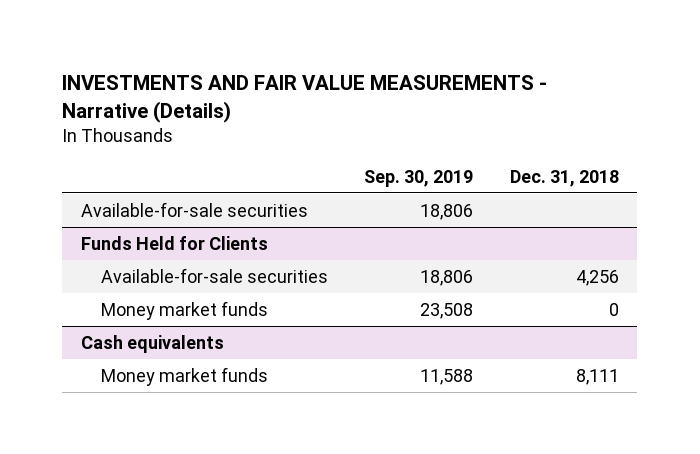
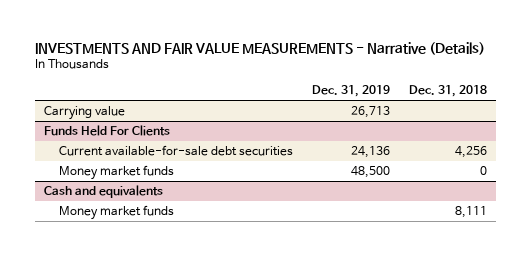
[364,169,474,187] Sep. 30, 2019 -> none
none -> [312,85,391,98] Dec. 31, 2019
[80,201,308,217] Available-for-sale securities -> none
none -> [44,106,126,121] Carrying value
[80,235,268,250] Funds Held for Clients -> [44,125,171,137] Funds Held For Clients
[100,267,328,283] Available-for-sale securities -> [59,145,294,157] Current available-for-sale debt securities
[80,334,224,353] Cash equivalents -> [44,185,164,199] Cash and equivalents

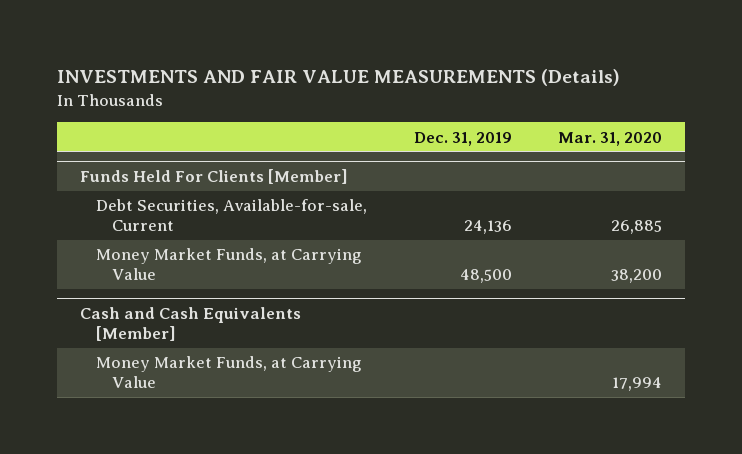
[34,41,485,55] INVESTMENTS AND FAIR VALUE MEASUREMENTS - Narrative (Details) -> [57,69,621,87] INVESTMENTS AND FAIR VALUE MEASUREMENTS (Details)
[409,85,488,98] Dec. 31, 2018 -> none
none -> [557,131,662,146] Mar. 31, 2020
[44,106,126,121] Carrying value -> none
[44,125,171,137] Funds Held For Clients -> [80,169,349,185] Funds Held For Clients [Member]
[59,145,294,157] Current available-for-sale debt securities -> [96,199,368,232] Debt Securities, Available-for-sale, Current
[59,165,175,181] Money market funds -> [96,248,363,281] Money Market Funds, at Carrying Value
[44,185,164,199] Cash and equivalents -> [80,307,302,341] Cash and Cash Equivalents [Member]
[59,205,175,221] Money market funds -> [96,356,363,389] Money Market Funds, at Carrying Value

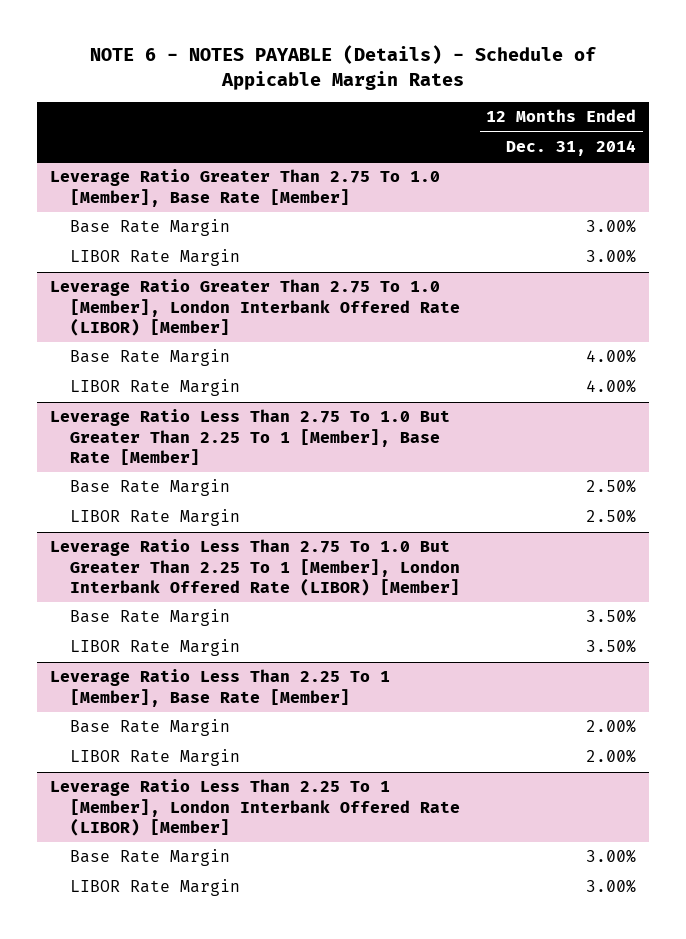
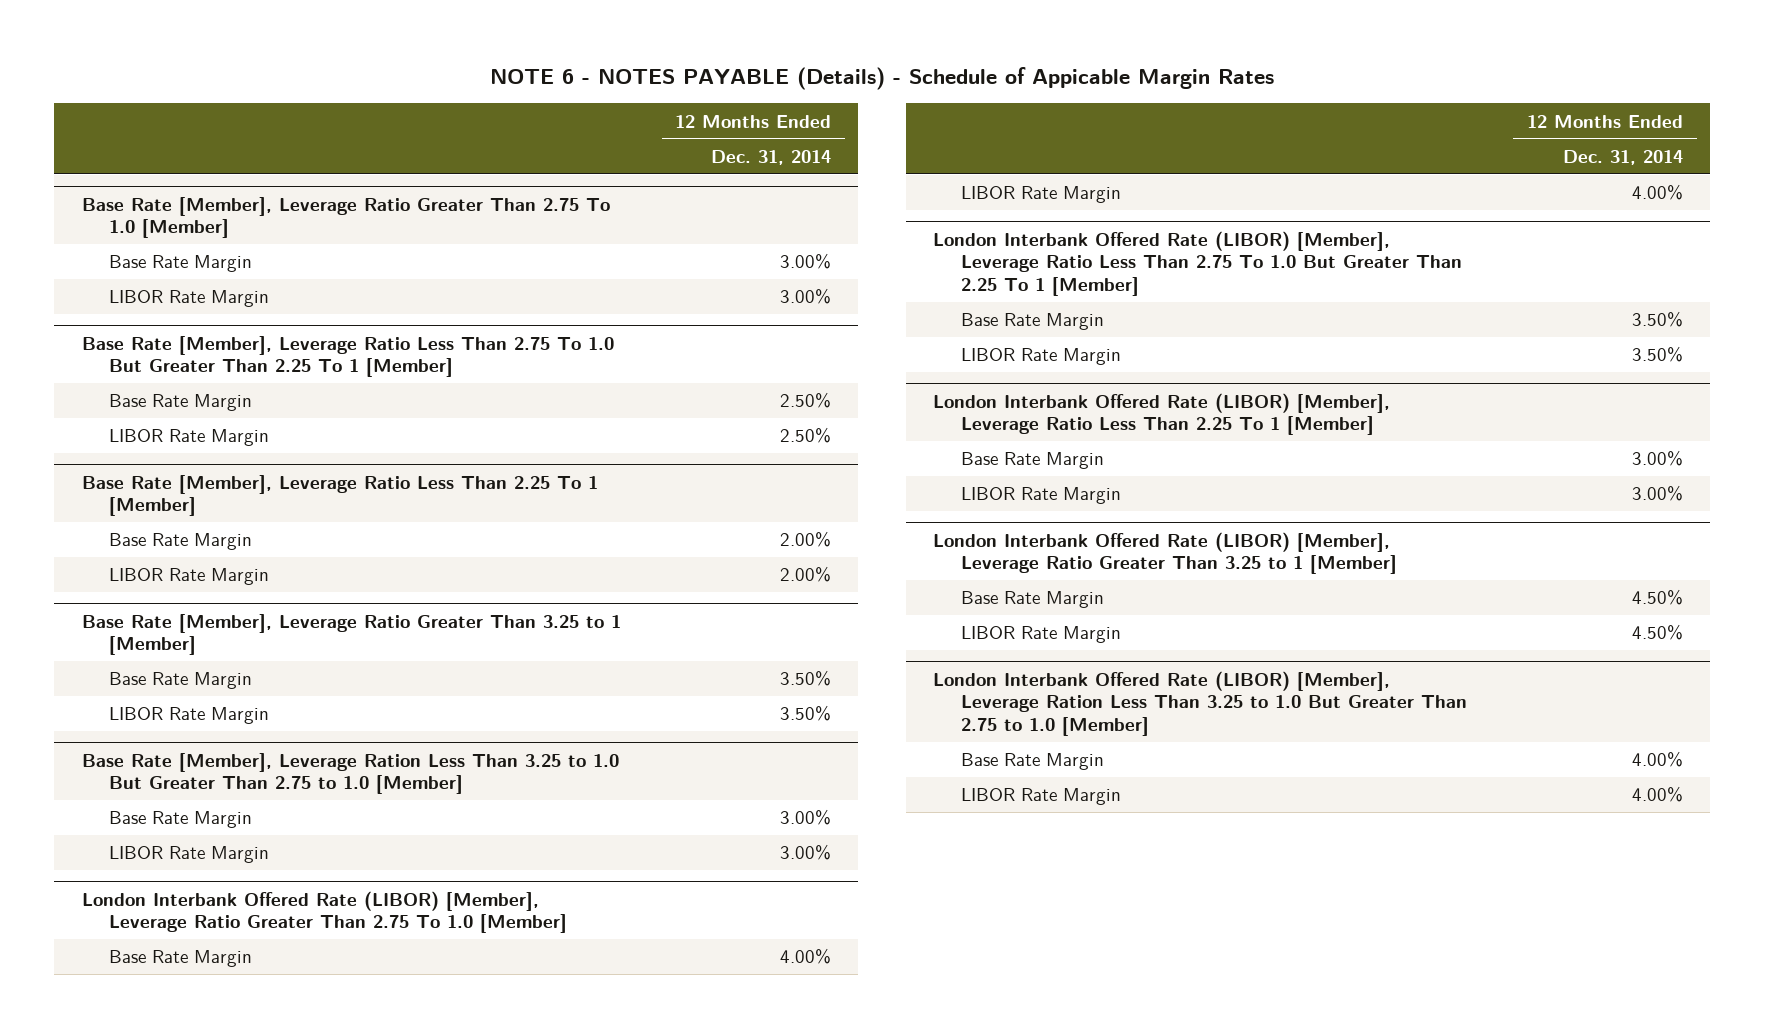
[49,169,440,207] Leverage Ratio Greater Than 2.75 To 1.0 [Member], Base Rate [Member] -> [81,196,610,239] Base Rate [Member], Leverage Ratio Greater Than 2.75 To 1.0 [Member]
[49,279,461,336] Leverage Ratio Greater Than 2.75 To 1.0 [Member], London Interbank Offered Rate (LIBOR) [Member] -> none
[70,349,231,367] Base Rate Margin -> none
[70,379,241,397] LIBOR Rate Margin -> none
[49,409,450,465] Leverage Ratio Less Than 2.75 To 1.0 But Greater Than 2.25 To 1 [Member], Base Rate [Member] -> [81,335,614,378] Base Rate [Member], Leverage Ratio Less Than 2.75 To 1.0 But Greater Than 2.25 To 1 [Member]
[49,539,461,596] Leverage Ratio Less Than 2.75 To 1.0 But Greater Than 2.25 To 1 [Member], London Interbank Offered Rate (LIBOR) [Member] -> none
[70,609,231,627] Base Rate Margin -> none
[70,639,241,657] LIBOR Rate Margin -> none
[49,669,390,707] Leverage Ratio Less Than 2.25 To 1 [Member], Base Rate [Member] -> [81,474,598,517] Base Rate [Member], Leverage Ratio Less Than 2.25 To 1 [Member]
[49,779,461,836] Leverage Ratio Less Than 2.25 To 1 [Member], London Interbank Offered Rate (LIBOR) [Member] -> none
none -> [81,613,621,656] Base Rate [Member], Leverage Ratio Greater Than 3.25 to 1 [Member]
none -> [109,672,253,690] Base Rate Margin
none -> [109,707,270,725] LIBOR Rate Margin
none -> [81,752,619,795] Base Rate [Member], Leverage Ration Less Than 3.25 to 1.0 But Greater Than 2.75 to 1.0 [Member]
none -> [81,890,568,934] London Interbank Offered Rate (LIBOR) [Member], Leverage Ratio Greater Than 2.75 To 1.0 [Member]
none -> [109,950,253,968] Base Rate Margin
none -> [961,186,1122,204] LIBOR Rate Margin
none -> [933,230,1463,297] London Interbank Offered Rate (LIBOR) [Member], Leverage Ratio Less Than 2.75 To 1.0 But Greater Than 2.25 To 1 [Member]
none -> [961,313,1105,331] Base Rate Margin
none -> [961,348,1122,366] LIBOR Rate Margin
none -> [933,392,1391,436] London Interbank Offered Rate (LIBOR) [Member], Leverage Ratio Less Than 2.25 To 1 [Member]
none -> [961,452,1105,470] Base Rate Margin
none -> [961,487,1122,505] LIBOR Rate Margin
none -> [933,531,1398,575] London Interbank Offered Rate (LIBOR) [Member], Leverage Ratio Greater Than 3.25 to 1 [Member]
none -> [961,591,1105,609] Base Rate Margin
none -> [961,626,1122,644] LIBOR Rate Margin
none -> [933,670,1468,737] London Interbank Offered Rate (LIBOR) [Member], Leverage Ration Less Than 3.25 to 1.0 But Greater Than 2.75 to 1.0 [Member]
none -> [961,753,1105,771] Base Rate Margin
none -> [961,788,1122,806] LIBOR Rate Margin

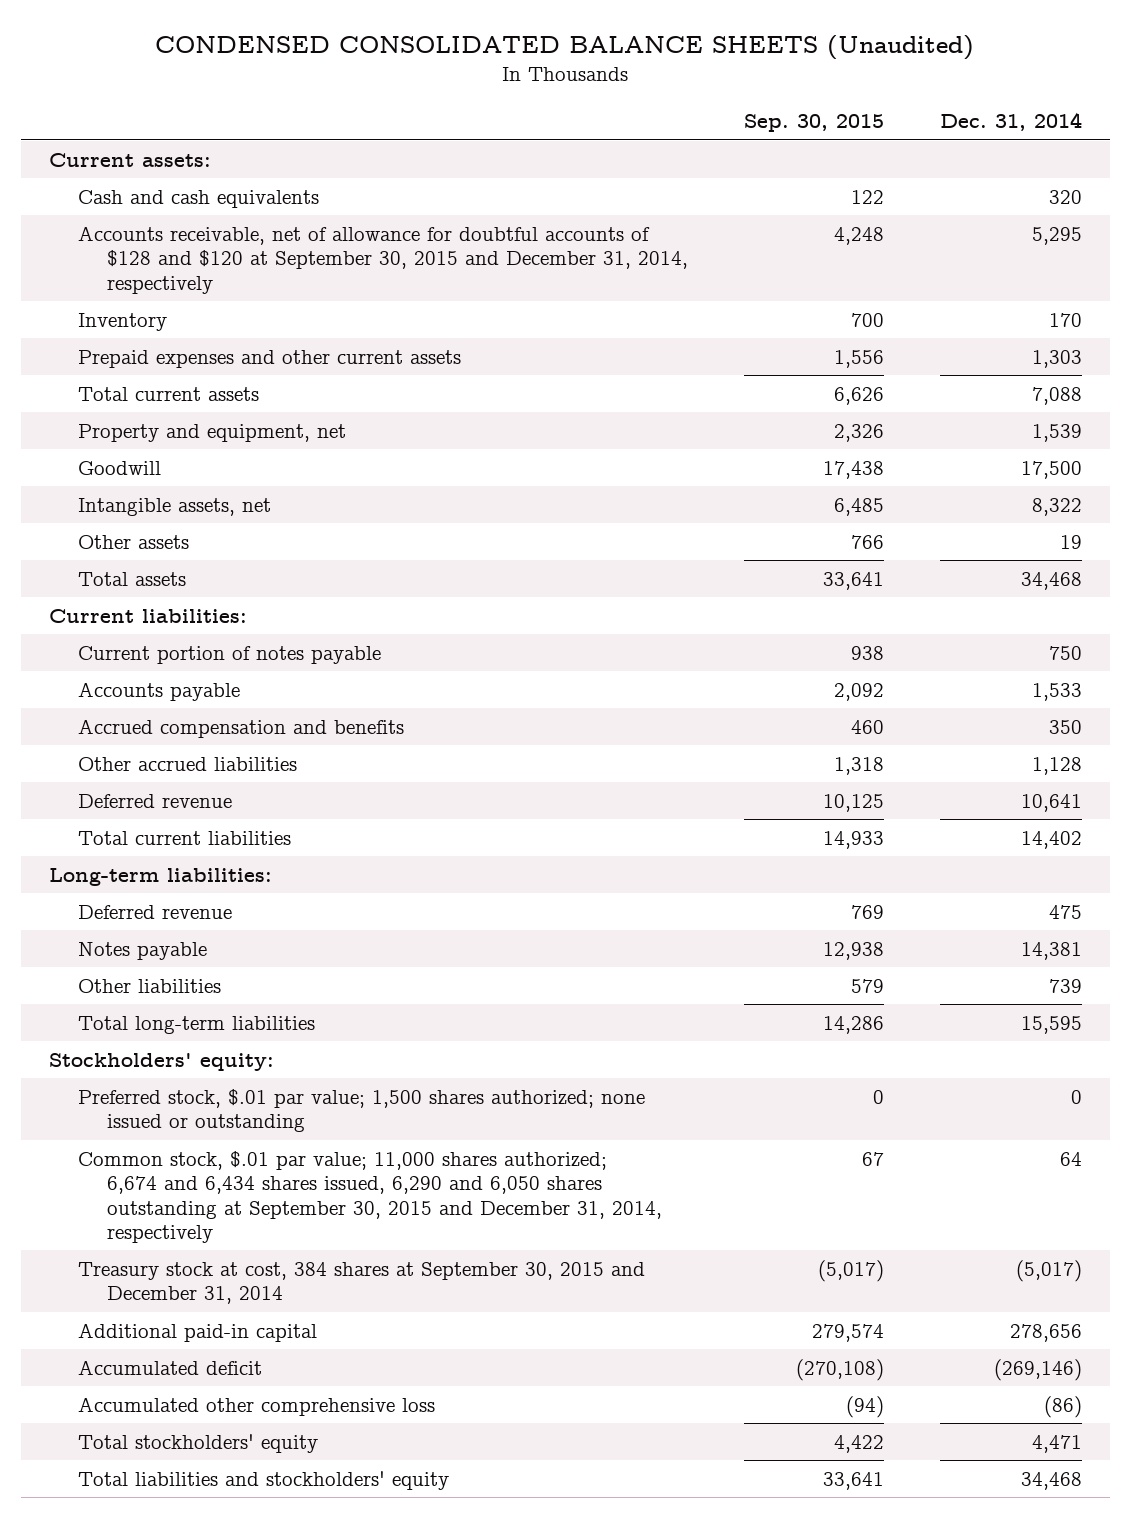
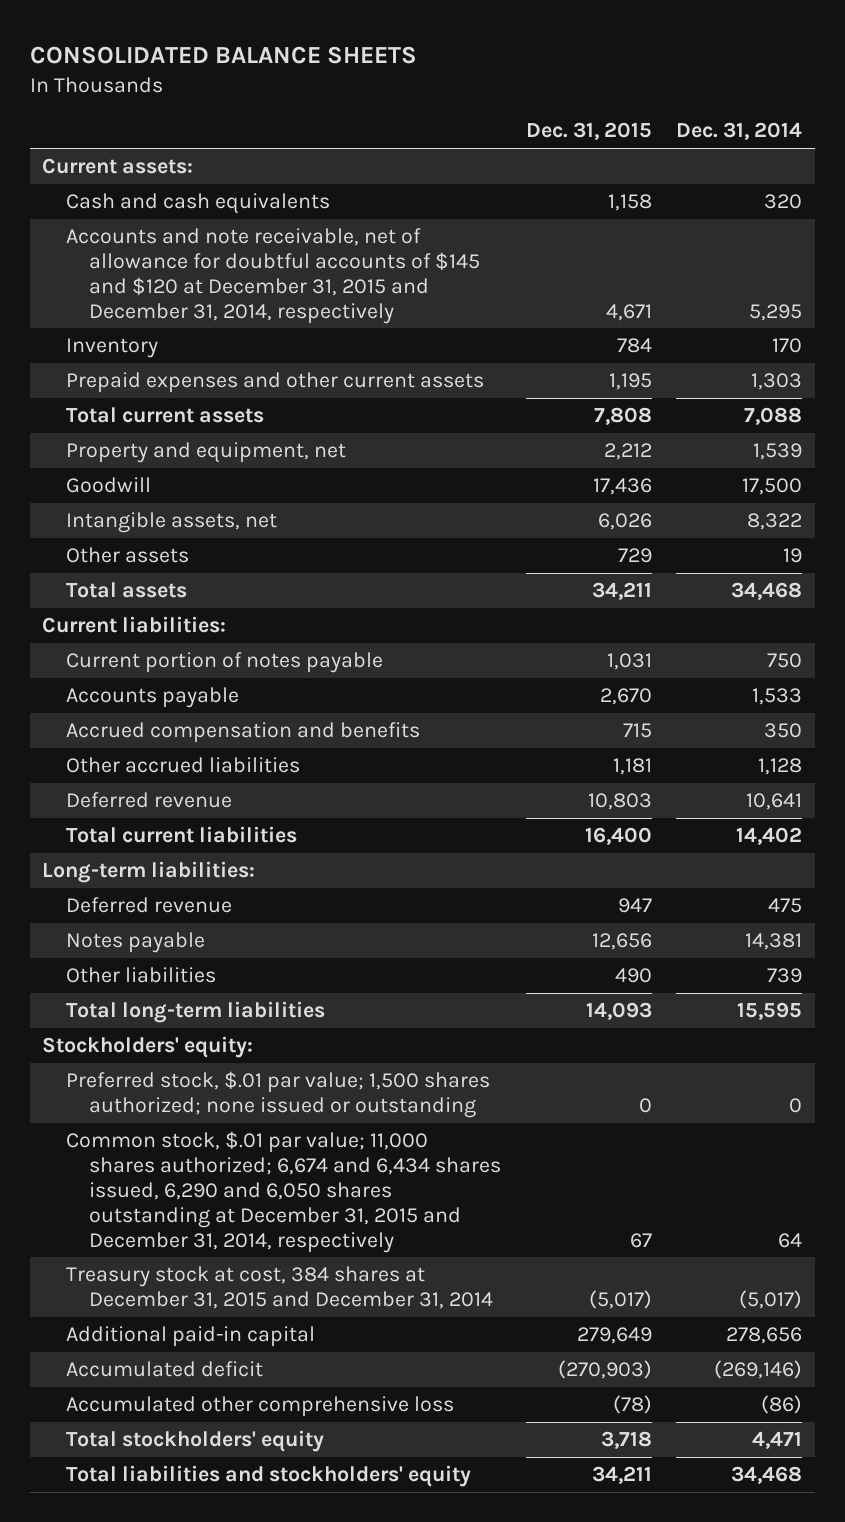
[155,35,975,61] CONDENSED CONSOLIDATED BALANCE SHEETS (Unaudited) -> [30,46,418,65] CONSOLIDATED BALANCE SHEETS
[743,114,884,133] Sep. 30, 2015 -> none
none -> [525,122,652,141] Dec. 31, 2015
[77,225,688,294] Accounts receivable, net of allowance for doubtful accounts of $128 and $120 at September 30, 2015 and December 31, 2014, respectively -> [65,228,481,324] Accounts and note receivable, net of allowance for doubtful accounts of $145 and $120 at December 31, 2015 and December 31, 2014, respectively
[77,1150,662,1243] Common stock, $.01 par value; 11,000 shares authorized; 6,674 and 6,434 shares issued, 6,290 and 6,050 shares outstanding at September 30, 2015 and December 31, 2014, respectively -> [65,1131,502,1253] Common stock, $.01 par value; 11,000 shares authorized; 6,674 and 6,434 shares issued, 6,290 and 6,050 shares outstanding at December 31, 2015 and December 31, 2014, respectively
[77,1261,645,1305] Treasury stock at cost, 384 shares at September 30, 2015 and December 31, 2014 -> [65,1266,494,1309] Treasury stock at cost, 384 shares at December 31, 2015 and December 31, 2014

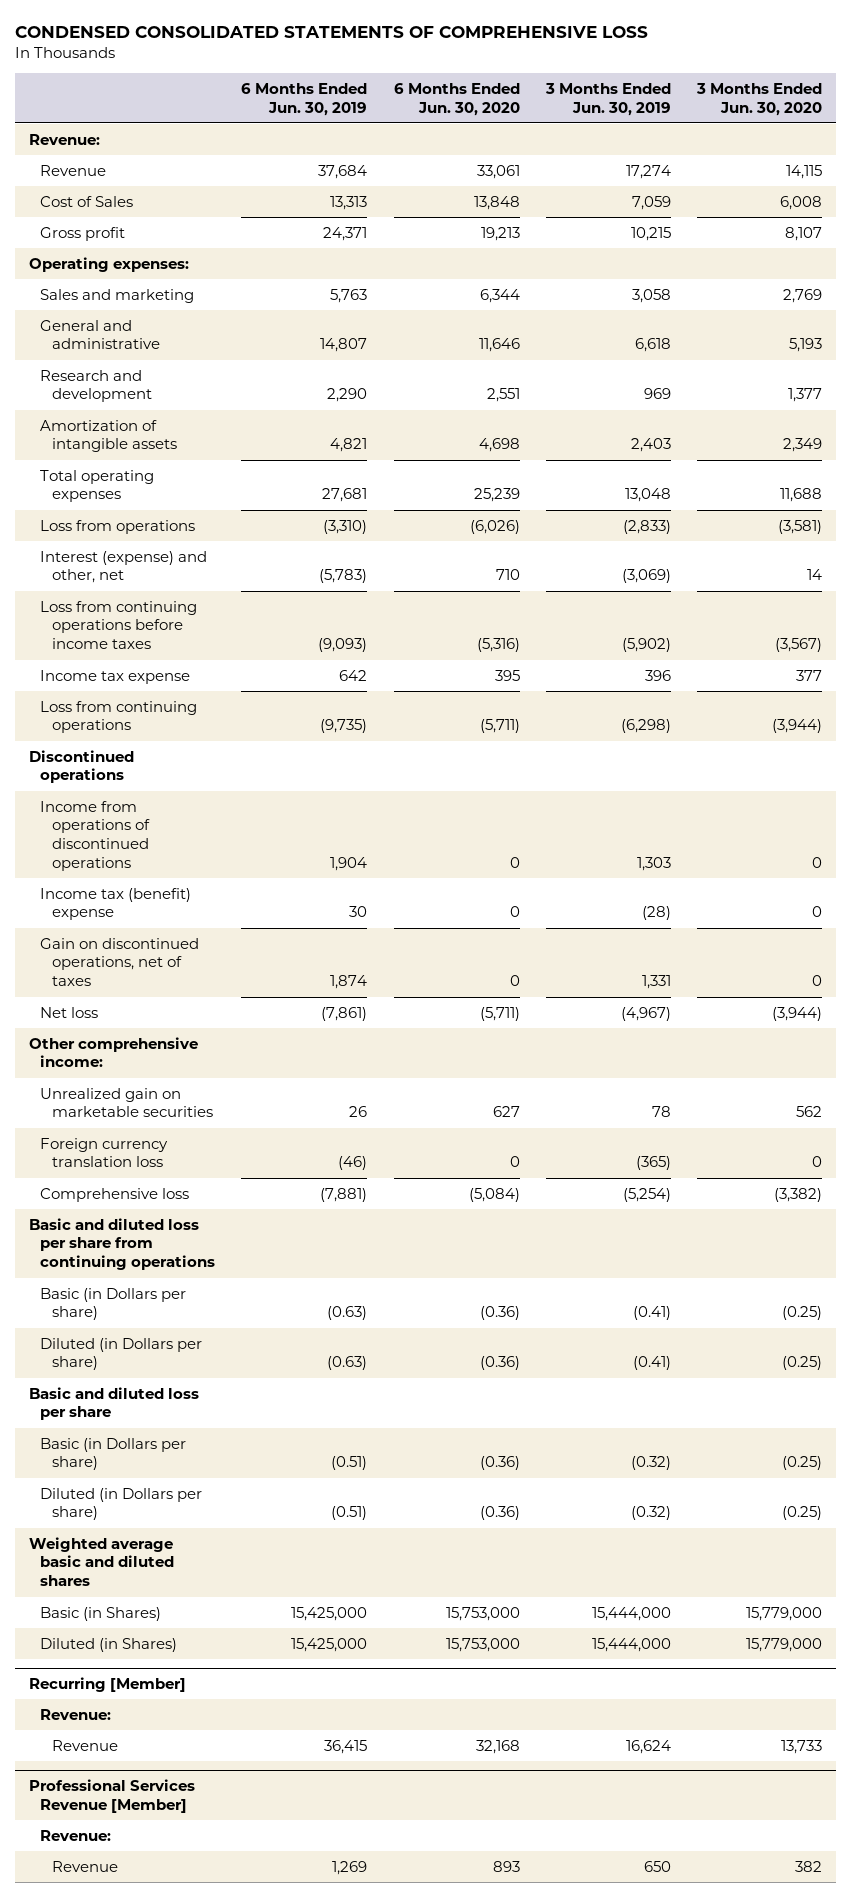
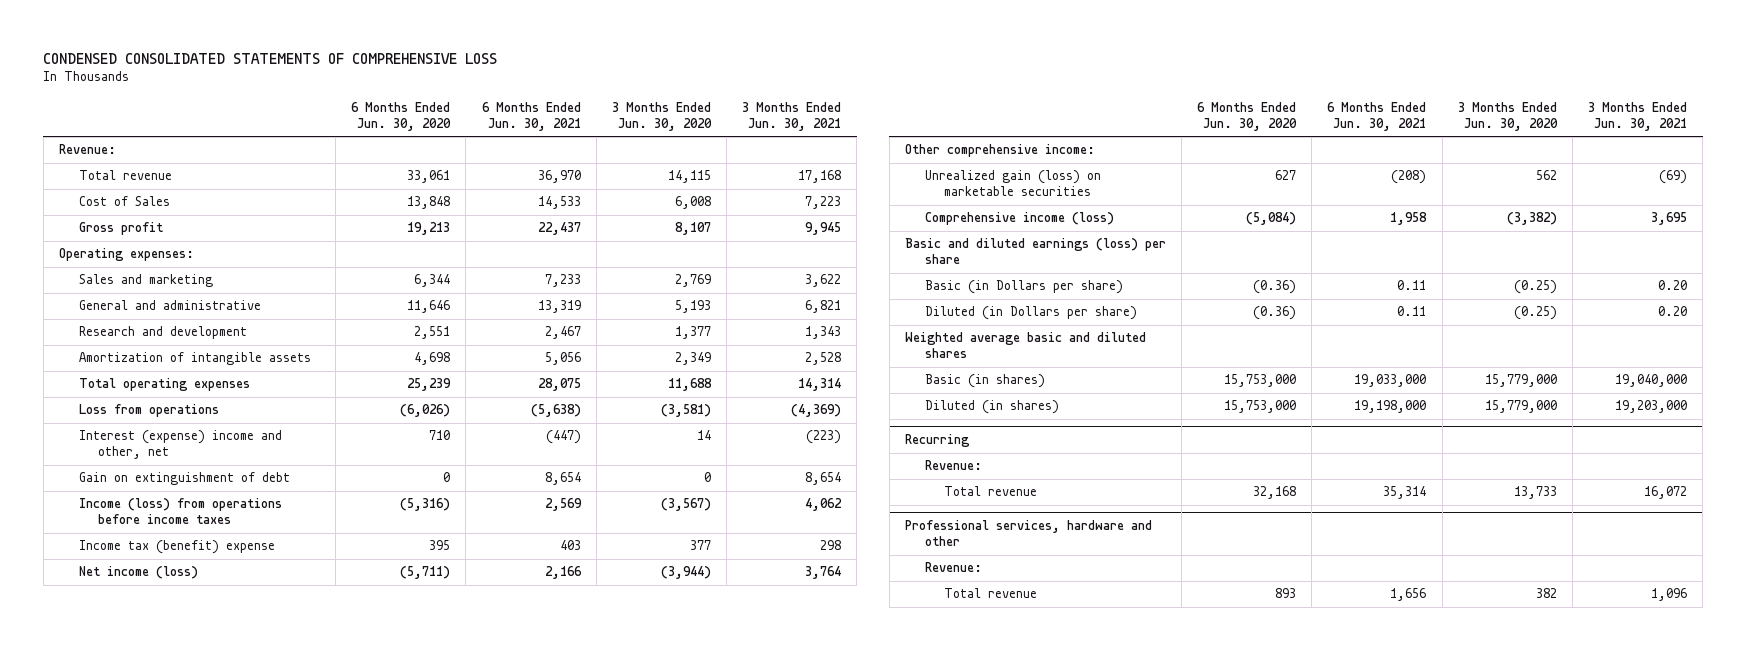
[241,82,368,116] 6 Months Ended Jun. 30, 2019 -> none
[545,82,672,116] 3 Months Ended Jun. 30, 2019 -> none
none -> [481,101,581,131] 6 Months Ended Jun. 30, 2021
none -> [742,101,842,131] 3 Months Ended Jun. 30, 2021
[40,164,107,176] Revenue -> [78,170,172,181] Total revenue
[40,700,198,734] Loss from continuing operations -> none
[28,749,134,784] Discontinued operations -> none
[40,800,150,872] Income from operations of discontinued operations -> none
[40,887,192,921] Income tax (benefit) expense -> none
[40,937,200,987] Gain on discontinued operations, net of taxes -> none
[40,550,208,584] Interest (expense) and other, net -> [78,430,282,460] Interest (expense) income and other, net
none -> [78,472,290,486] Gain on extinguishment of debt
[40,600,198,650] Loss from continuing operations before income taxes -> [78,498,282,525] Income (loss) from operations before income taxes
[40,669,191,684] Income tax expense -> [78,540,275,555] Income tax (benefit) expense
[40,1006,99,1018] Net loss -> [78,566,198,580] Net income (loss)
[40,1137,169,1168] Foreign currency translation loss -> none
[28,1217,216,1271] Basic and diluted loss per share from continuing operations -> none
[40,1287,187,1321] Basic (in Dollars per share) -> none
[40,1337,203,1371] Diluted (in Dollars per share) -> none
[40,1087,213,1118] Unrealized gain on marketable securities -> [924,170,1101,197] Unrealized gain (loss) on marketable securities
[40,1187,190,1202] Comprehensive loss -> [924,212,1114,226] Comprehensive income (loss)
[28,1386,199,1421] Basic and diluted loss per share -> [904,238,1166,265] Basic and diluted earnings (loss) per share
[40,1606,162,1621] Basic (in Shares) -> [924,374,1045,389] Basic (in shares)
[40,1637,178,1652] Diluted (in Shares) -> [924,400,1059,415] Diluted (in shares)
[28,1676,186,1692] Recurring [Member] -> [904,434,970,448] Recurring
[51,1739,118,1751] Revenue -> [944,486,1038,497] Total revenue
[28,1778,195,1813] Professional Services Revenue [Member] -> [904,520,1152,547] Professional services, hardware and other
[51,1860,118,1872] Revenue -> [944,588,1038,599] Total revenue

